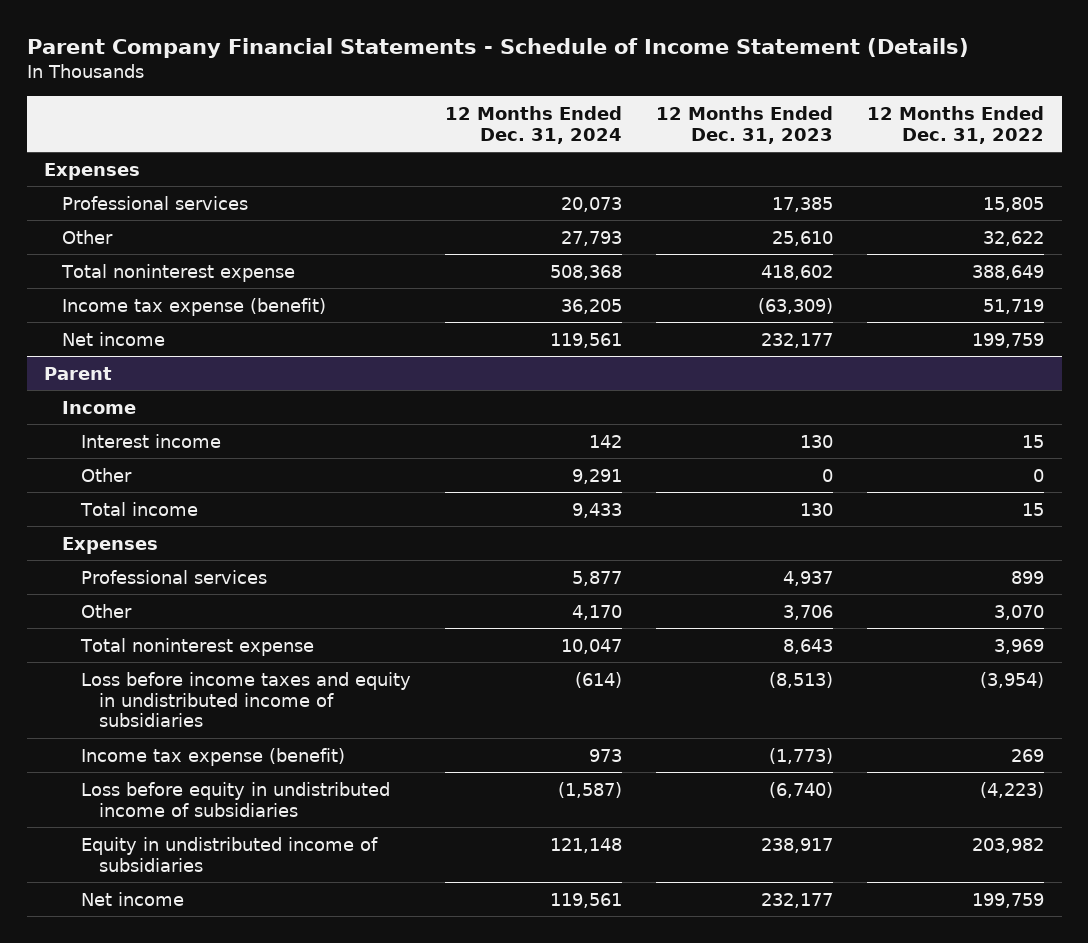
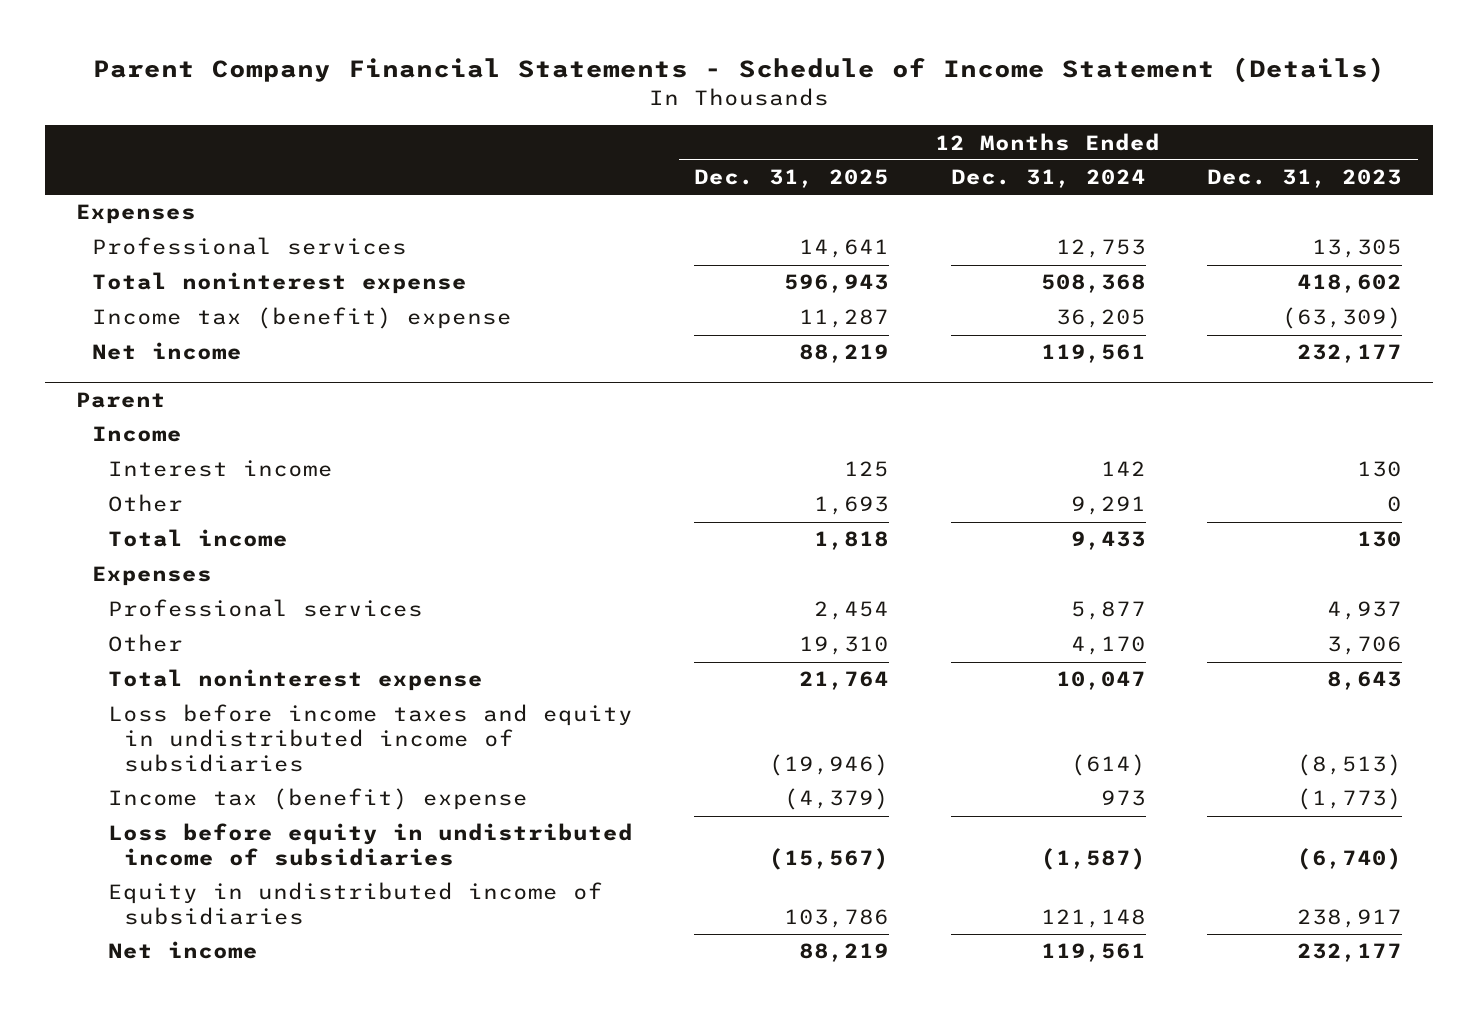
[867,105,1045,144] 12 Months Ended Dec. 31, 2022 -> none
none -> [694,169,890,189] Dec. 31, 2025
[62,229,114,244] Other -> none
[560,196,622,212] 20,073 -> [1055,239,1146,259] 12,753
[772,196,834,212] 17,385 -> [1312,239,1403,259] 13,305
[62,297,327,316] Income tax expense (benefit) -> [91,307,512,330] Income tax (benefit) expense
[80,747,345,766] Income tax expense (benefit) -> [107,788,528,811] Income tax (benefit) expense

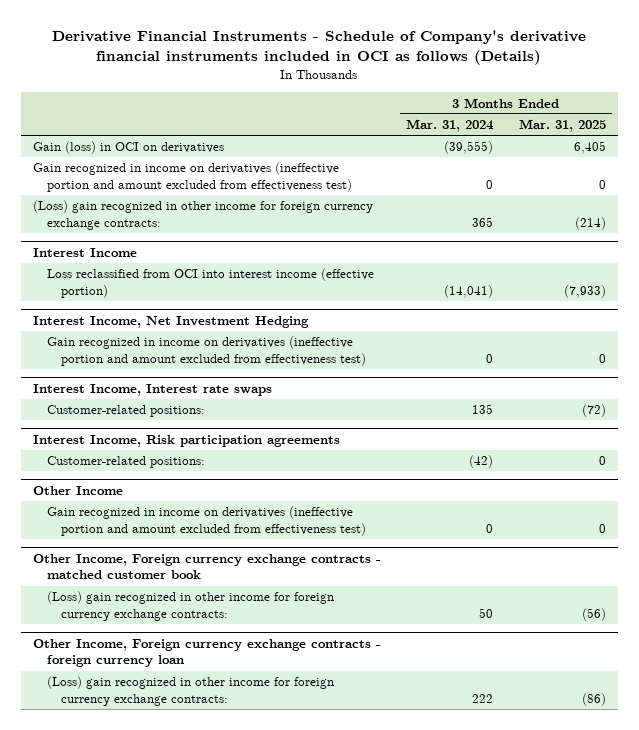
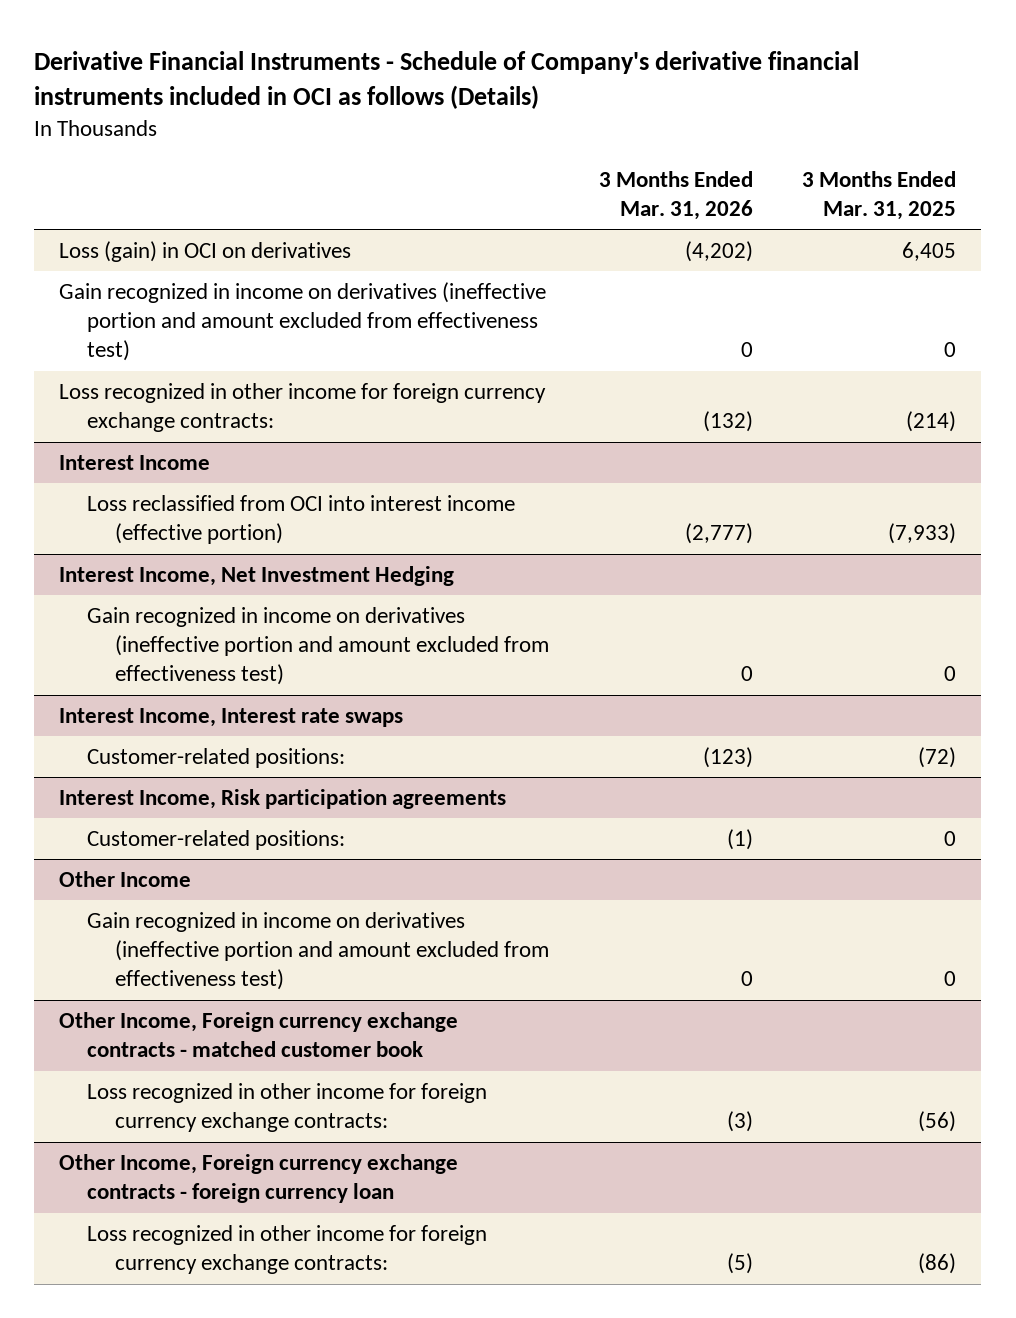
[406,119,495,133] Mar. 31, 2024 -> none
none -> [598,170,753,220] 3 Months Ended Mar. 31, 2026
[33,141,225,155] Gain (loss) in OCI on derivatives -> [59,241,352,263] Loss (gain) in OCI on derivatives
[33,200,374,230] (Loss) gain recognized in other income for foreign currency exchange contracts: -> [59,383,547,433] Loss recognized in other income for foreign currency exchange contracts:
[47,591,335,621] (Loss) gain recognized in other income for foreign currency exchange contracts: -> [86,1083,487,1133] Loss recognized in other income for foreign currency exchange contracts:
[47,676,335,706] (Loss) gain recognized in other income for foreign currency exchange contracts: -> [86,1225,487,1275] Loss recognized in other income for foreign currency exchange contracts:

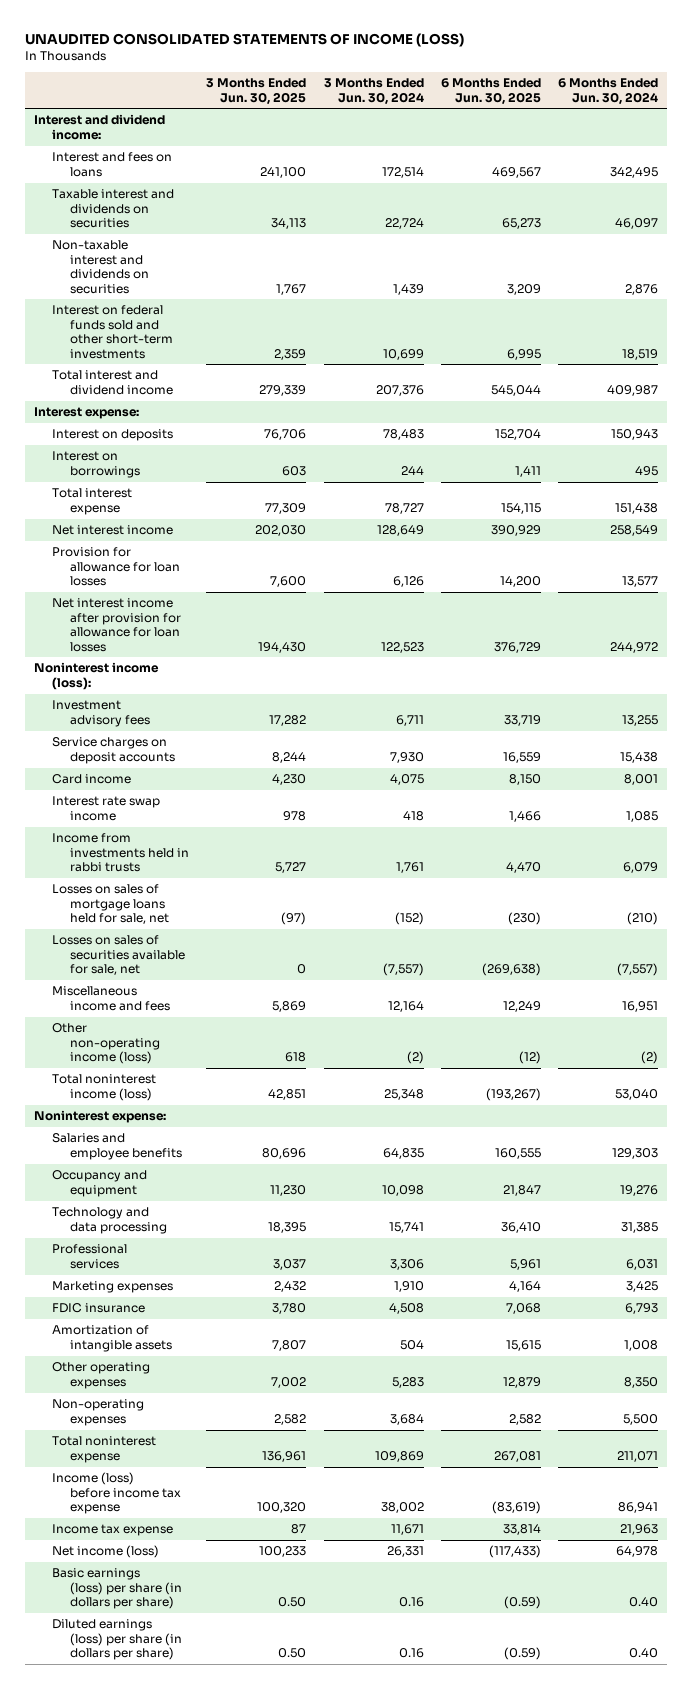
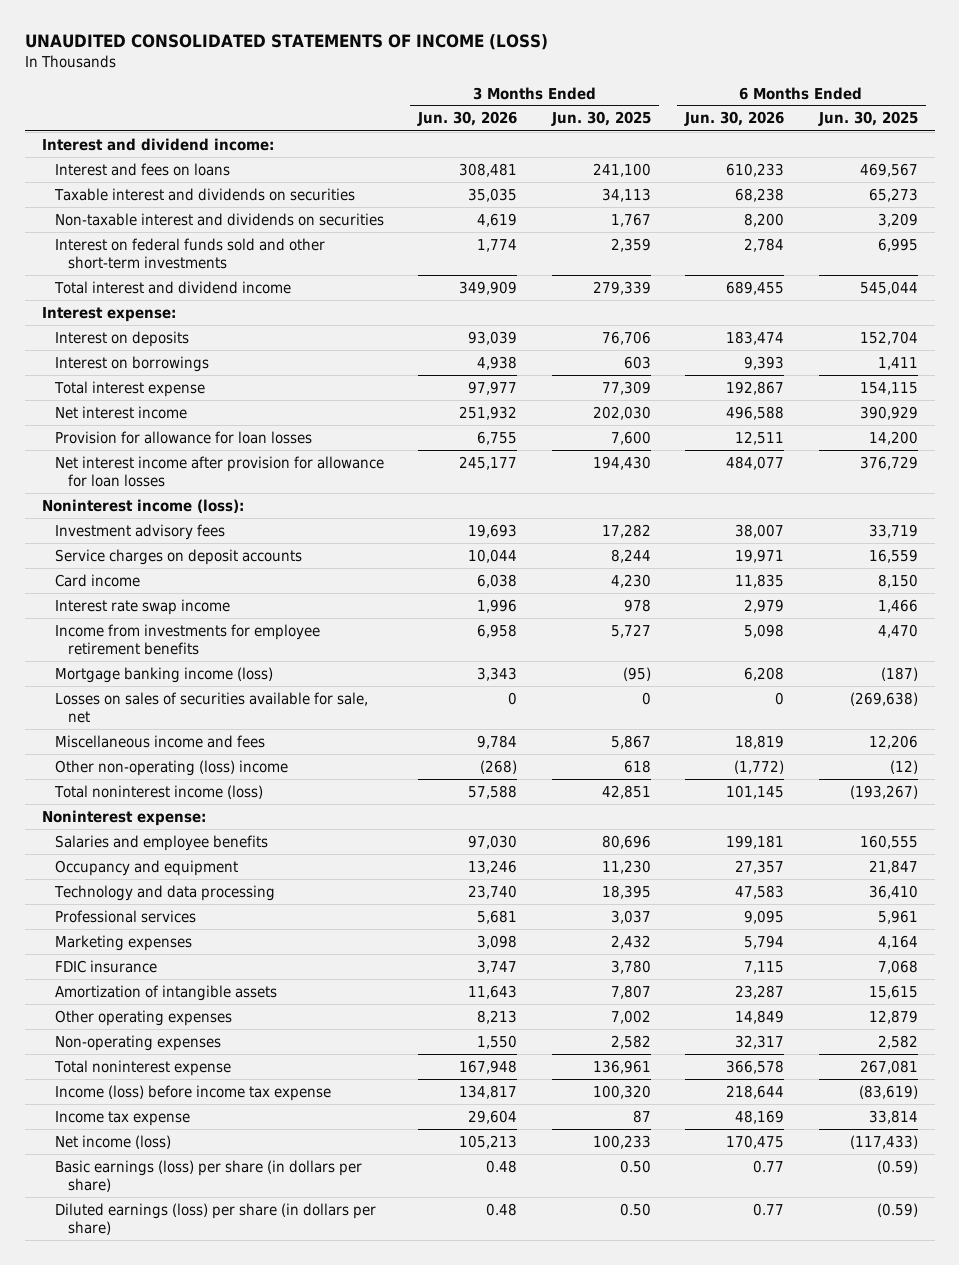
[323,78,424,105] 3 Months Ended Jun. 30, 2024 -> none
[558,78,659,105] 6 Months Ended Jun. 30, 2024 -> none
none -> [417,111,518,127] Jun. 30, 2026
none -> [684,111,785,127] Jun. 30, 2026
[51,884,169,925] Losses on sales of mortgage loans held for sale, net -> none
[51,833,189,873] Income from investments held in rabbi trusts -> [55,623,321,655] Income from investments for employee retirement benefits
none -> [55,666,274,683] Mortgage banking income (loss)
[272,1000,307,1012] 5,869 -> [610,734,651,749] 5,867
[502,1000,541,1012] 12,249 -> [868,734,918,749] 12,206
[51,1023,160,1065] Other non-operating income (loss) -> [55,759,289,776] Other non-operating (loss) income

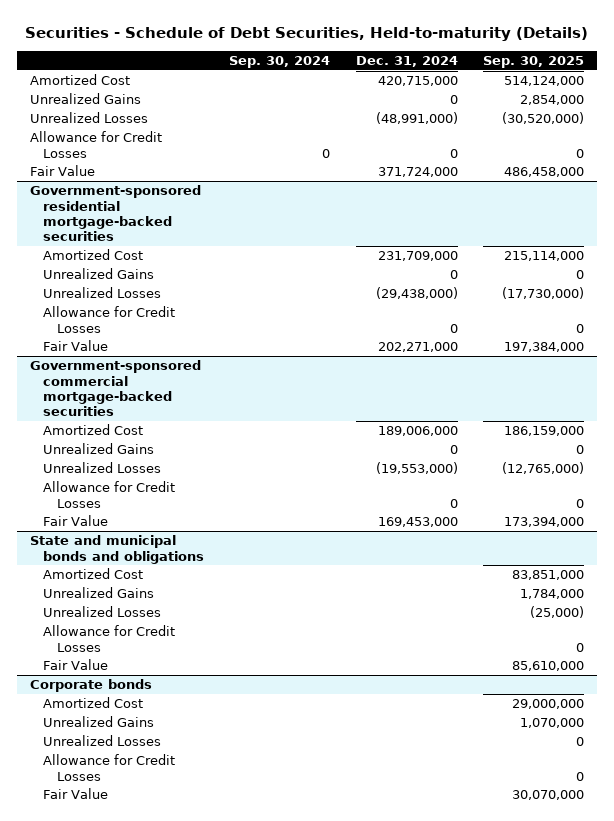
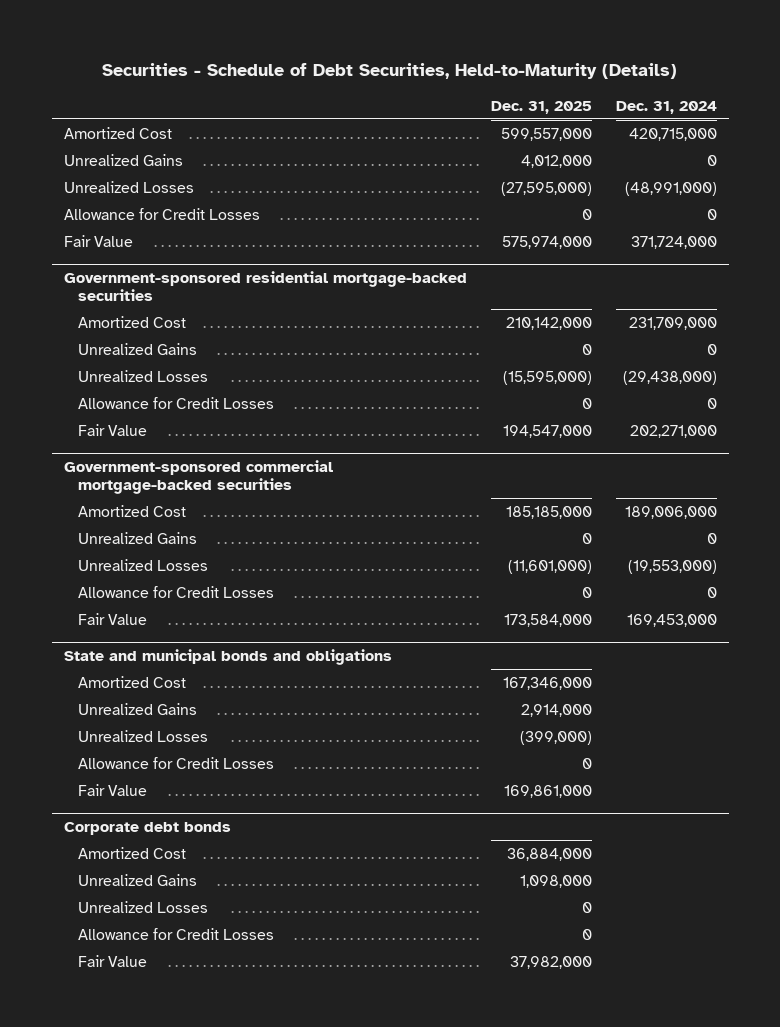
[24,26,588,41] Securities - Schedule of Debt Securities, Held-to-maturity (Details) -> [102,63,678,80] Securities - Schedule of Debt Securities, Held-to-Maturity (Details)
[229,56,331,69] Sep. 30, 2024 -> none
[482,56,584,69] Sep. 30, 2025 -> none
none -> [490,100,592,114] Dec. 31, 2025
[29,679,152,693] Corporate bonds -> [63,821,231,835] Corporate debt bonds

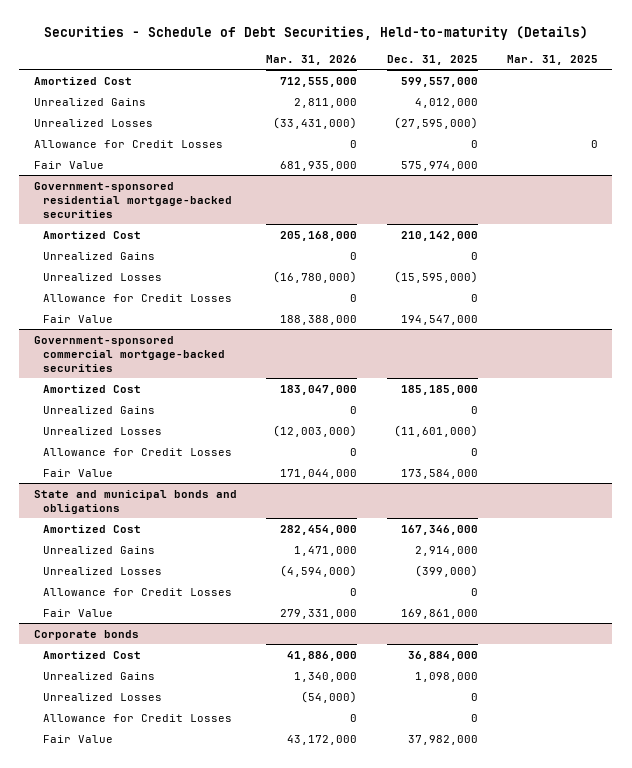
[102,63,678,80] Securities - Schedule of Debt Securities, Held-to-Maturity (Details) -> [43,25,588,40] Securities - Schedule of Debt Securities, Held-to-maturity (Details)
[615,100,717,114] Dec. 31, 2024 -> none
none -> [266,54,358,65] Mar. 31, 2026
none -> [506,54,598,65] Mar. 31, 2025
[63,821,231,835] Corporate debt bonds -> [34,629,140,640] Corporate bonds

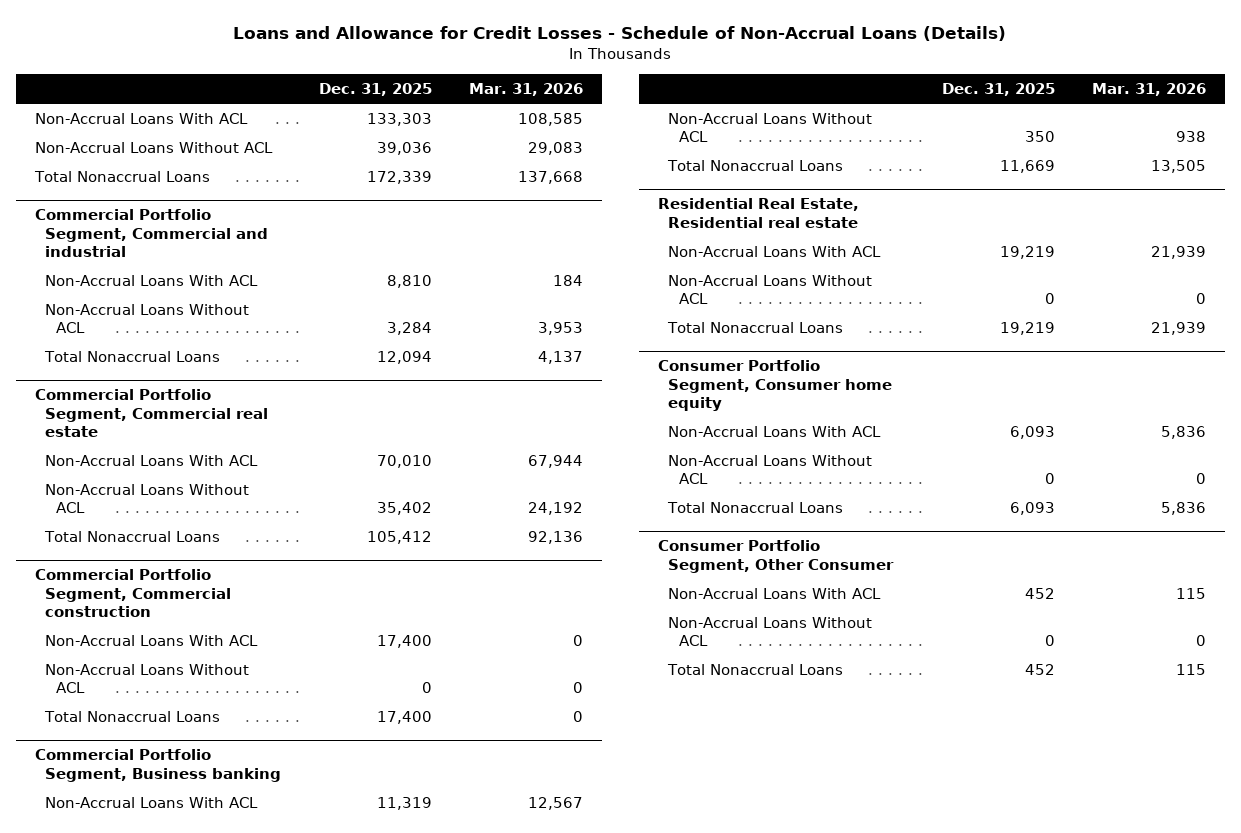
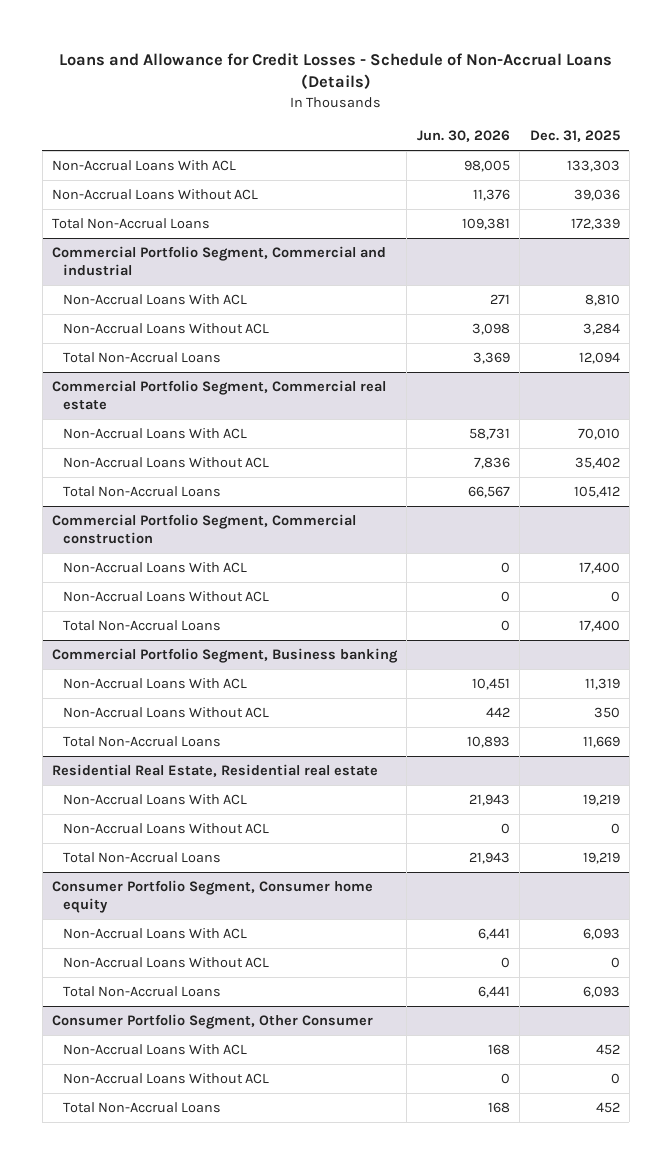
[469,83,584,97] Mar. 31, 2026 -> none
none -> [416,130,510,143] Jun. 30, 2026
[33,170,210,182] Total Nonaccrual Loans -> [52,218,211,230] Total Non-Accrual Loans
[44,350,221,362] Total Nonaccrual Loans -> [62,352,221,364] Total Non-Accrual Loans
[44,530,221,542] Total Nonaccrual Loans -> [62,486,221,498] Total Non-Accrual Loans
[44,710,221,722] Total Nonaccrual Loans -> [62,620,221,632] Total Non-Accrual Loans
[667,159,844,171] Total Nonaccrual Loans -> [62,736,221,748] Total Non-Accrual Loans
[667,321,844,333] Total Nonaccrual Loans -> [62,852,221,864] Total Non-Accrual Loans
[667,501,844,513] Total Nonaccrual Loans -> [62,986,221,998] Total Non-Accrual Loans
[667,663,844,675] Total Nonaccrual Loans -> [62,1102,221,1114] Total Non-Accrual Loans

